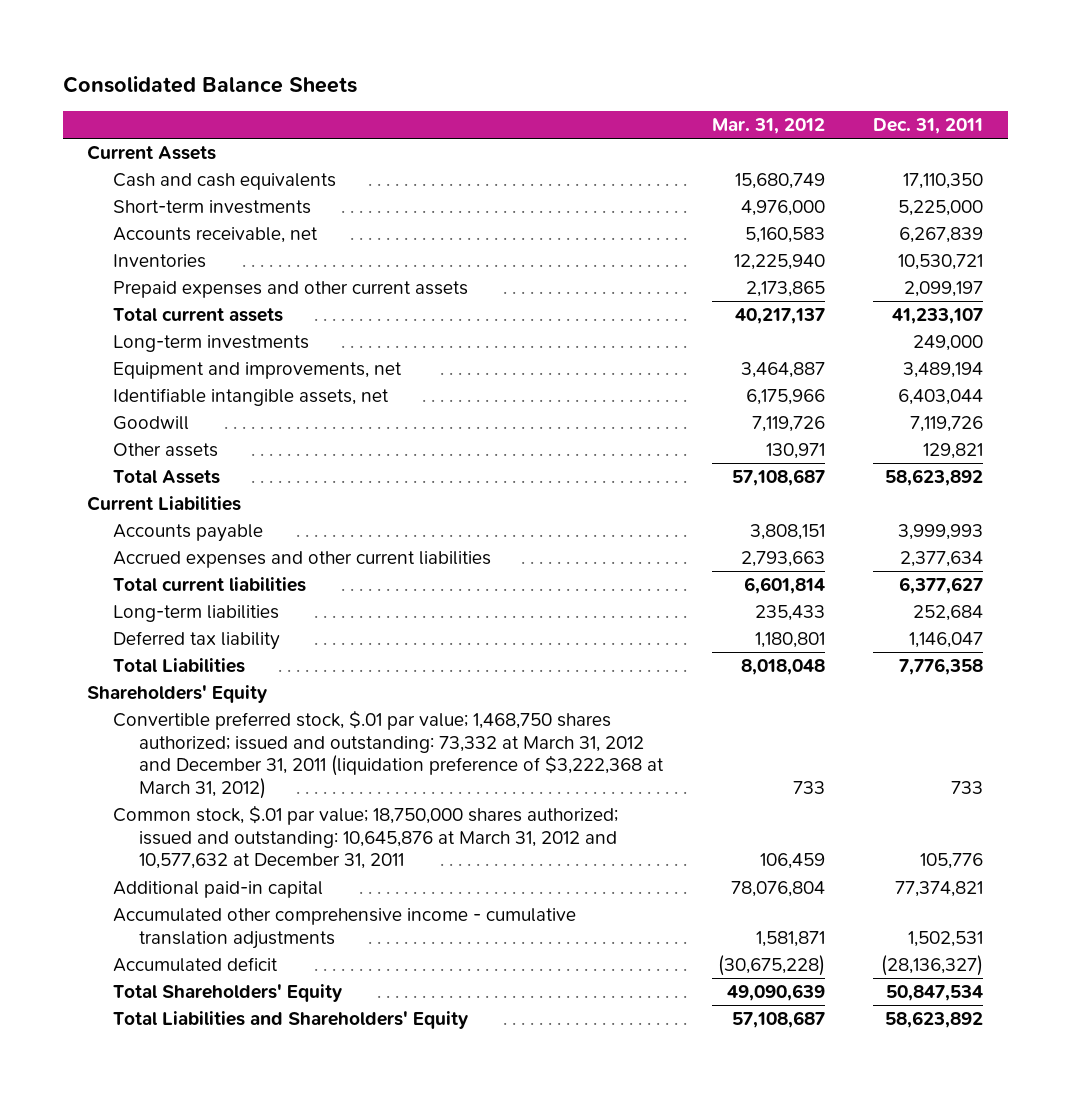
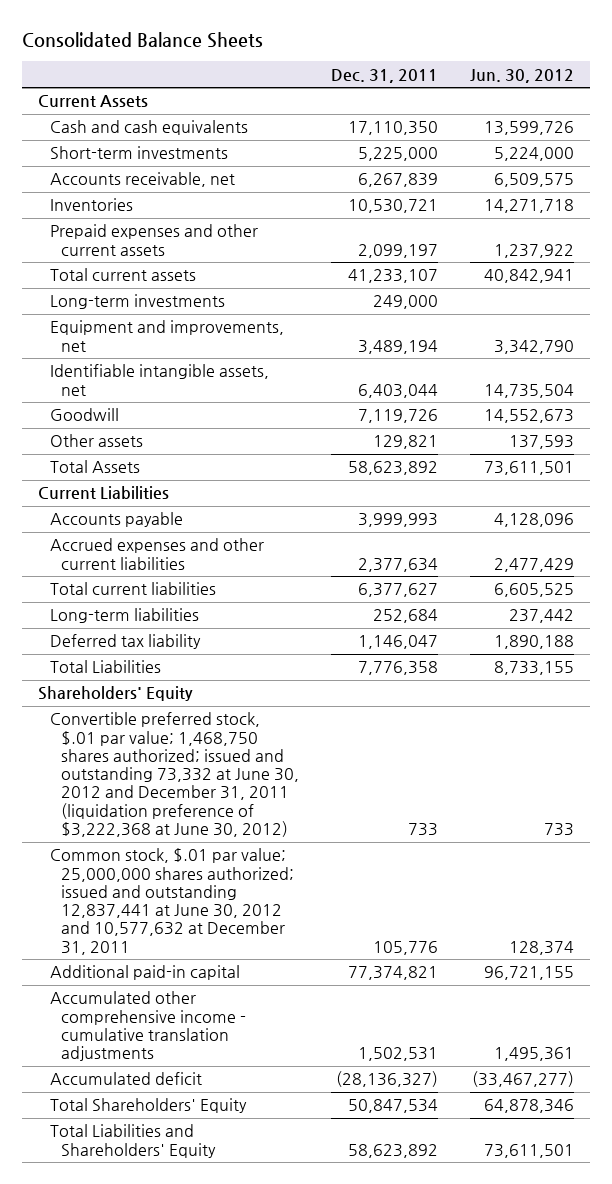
[711,118,825,135] Mar. 31, 2012 -> none
none -> [470,68,575,83] Jun. 30, 2012
[113,710,664,799] Convertible preferred stock, $.01 par value; 1,468,750 shares authorized; issued and outstanding: 73,332 at March 31, 2012 and December 31, 2011 (liquidation preference of $3,222,368 at March 31, 2012) -> [49,712,300,838] Convertible preferred stock, $.01 par value; 1,468,750 shares authorized; issued and outstanding 73,332 at June 30, 2012 and December 31, 2011 (liquidation preference of $3,222,368 at June 30, 2012)
[113,805,619,870] Common stock, $.01 par value; 18,750,000 shares authorized; issued and outstanding: 10,645,876 at March 31, 2012 and 10,577,632 at December 31, 2011 -> [49,848,295,955] Common stock, $.01 par value; 25,000,000 shares authorized; issued and outstanding 12,837,441 at June 30, 2012 and 10,577,632 at December 31, 2011

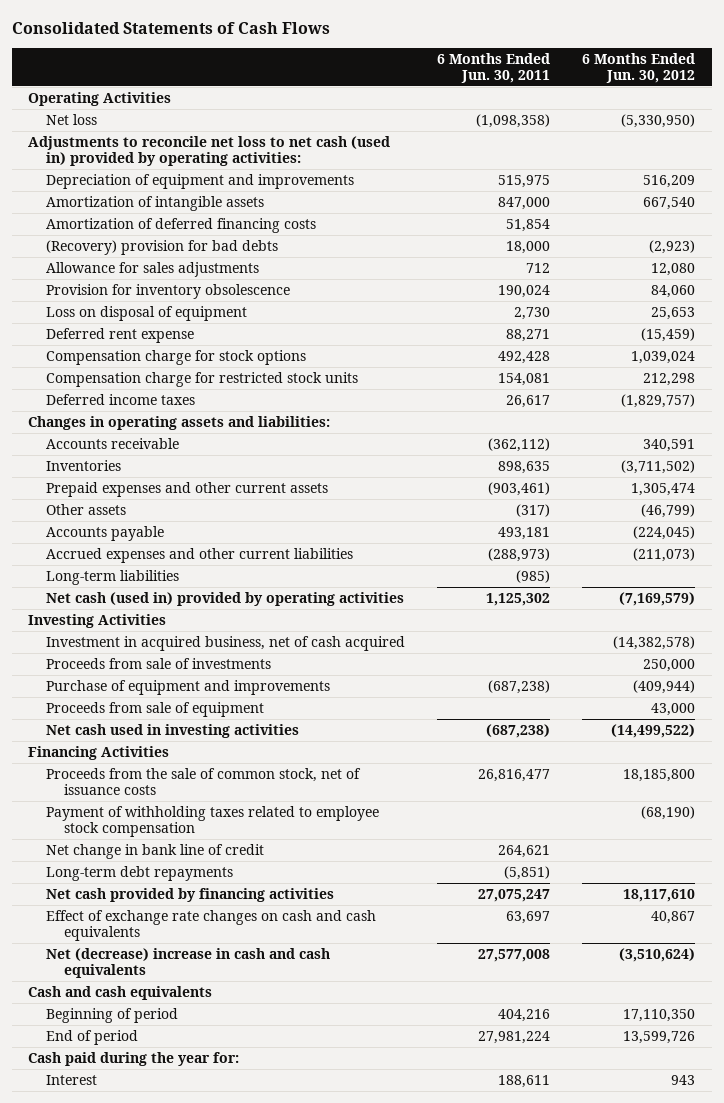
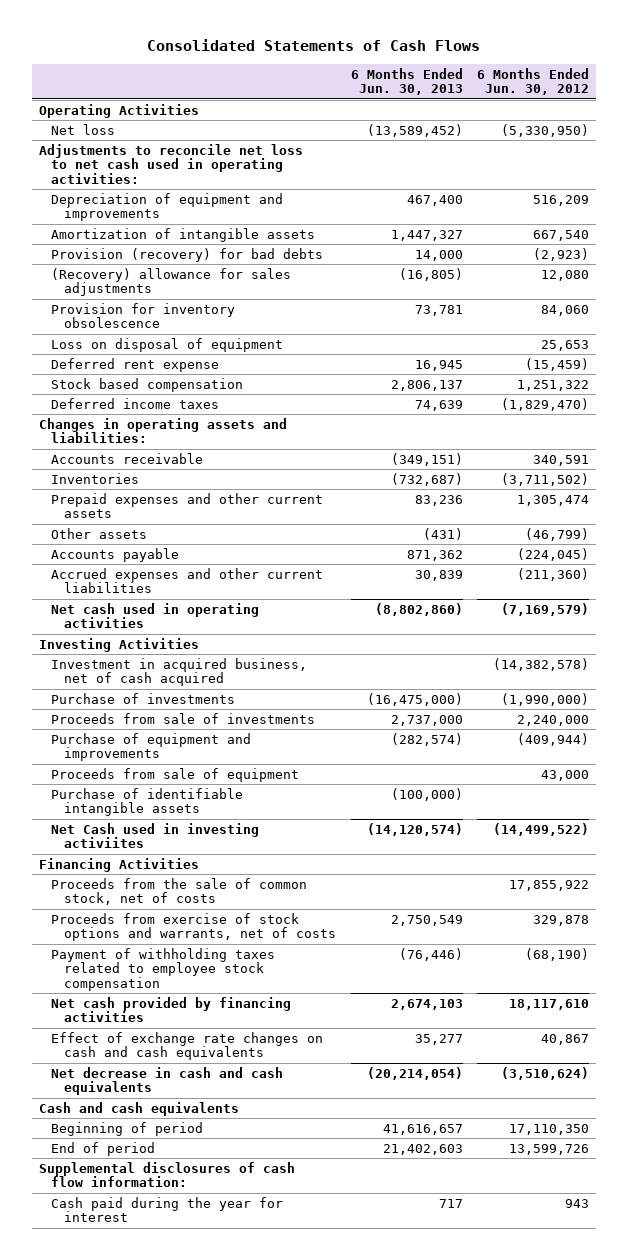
[437,52,551,83] 6 Months Ended Jun. 30, 2011 -> none
none -> [350,67,463,96] 6 Months Ended Jun. 30, 2013
[28,136,391,167] Adjustments to reconcile net loss to net cash (used in) provided by operating activities: -> [38,143,303,184] Adjustments to reconcile net loss to net cash used in operating activities:
[46,218,317,234] Amortization of deferred financing costs -> none
[46,240,279,256] (Recovery) provision for bad debts -> [51,247,324,262] Provision (recovery) for bad debts
[46,262,260,278] Allowance for sales adjustments -> [51,267,292,297] (Recovery) allowance for sales adjustments
[46,350,307,366] Compensation charge for stock options -> none
[46,372,359,388] Compensation charge for restricted stock units -> none
none -> [51,377,244,392] Stock based compensation
[621,394,696,409] (1,829,757) -> [500,397,589,411] (1,829,470)
[46,570,180,586] Long-term liabilities -> none
[633,548,696,563] (211,073) -> [516,567,589,581] (211,360)
[46,592,405,607] Net cash (used in) provided by operating activities -> [51,602,260,629] Net cash used in operating activities
none -> [51,692,236,704] Purchase of investments
[643,659,696,673] 250,000 -> [516,714,589,726] 2,240,000
none -> [51,787,244,817] Purchase of identifiable intangible assets
[46,724,300,739] Net cash used in investing activities -> [51,822,260,849] Net Cash used in investing activiites
[46,768,362,796] Proceeds from the sale of common stock, net of issuance costs -> [51,877,308,906] Proceeds from the sale of common stock, net of costs
[623,769,696,783] 18,185,800 -> [508,879,589,891] 17,855,922
none -> [51,912,337,942] Proceeds from exercise of stock options and warrants, net of costs
[46,844,265,860] Net change in bank line of credit -> none
[46,866,234,882] Long-term debt repayments -> none
[46,948,331,979] Net (decrease) increase in cash and cash equivalents -> [51,1066,284,1096] Net decrease in cash and cash equivalents
[28,1052,240,1067] Cash paid during the year for: -> none
none -> [38,1161,295,1188] Supplemental disclosures of cash flow information:
[46,1075,98,1086] Interest -> [51,1196,284,1223] Cash paid during the year for interest

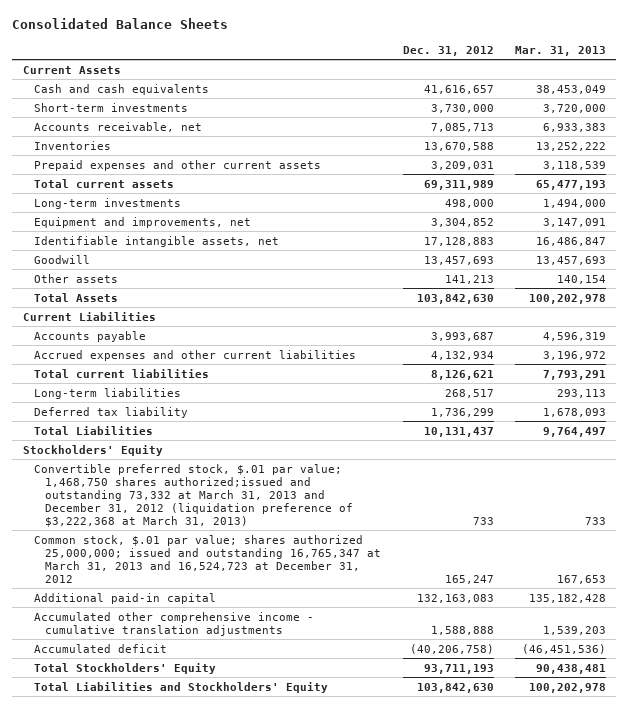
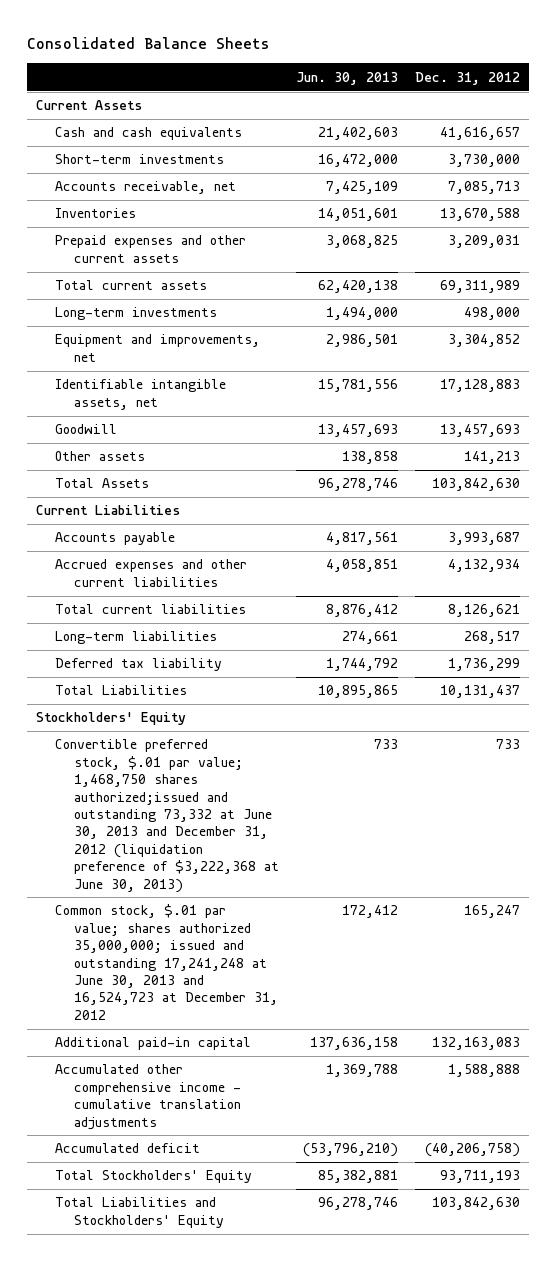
[514,45,606,56] Mar. 31, 2013 -> none
none -> [296,71,399,85] Jun. 30, 2013
[34,463,354,527] Convertible preferred stock, $.01 par value; 1,468,750 shares authorized;issued and outstanding 73,332 at March 31, 2013 and December 31, 2012 (liquidation preference of $3,222,368 at March 31, 2013) -> [54,739,280,893] Convertible preferred stock, $.01 par value; 1,468,750 shares authorized;issued and outstanding 73,332 at June 30, 2013 and December 31, 2012 (liquidation preference of $3,222,368 at June 30, 2013)
[34,534,382,583] Common stock, $.01 par value; shares authorized 25,000,000; issued and outstanding 16,765,347 at March 31, 2013 and 16,524,723 at December 31, 2012 -> [54,904,279,1020] Common stock, $.01 par value; shares authorized 35,000,000; issued and outstanding 17,241,248 at June 30, 2013 and 16,524,723 at December 31, 2012

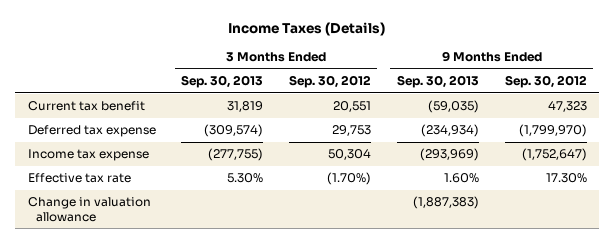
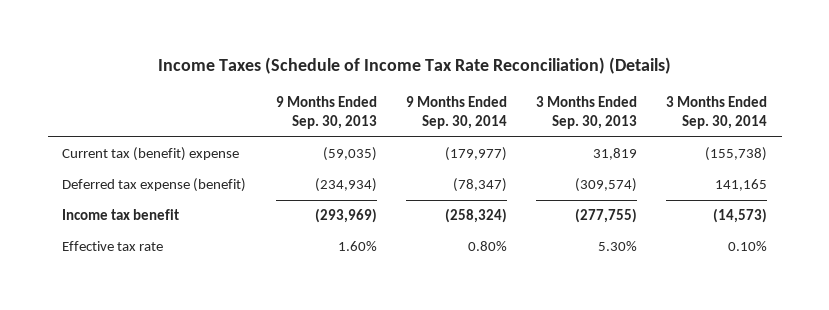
[228,22,386,37] Income Taxes (Details) -> [157,57,671,75] Income Taxes (Schedule of Income Tax Rate Reconciliation) (Details)
[289,75,372,89] Sep. 30, 2012 -> none
[504,75,587,89] Sep. 30, 2012 -> none
none -> [405,95,507,130] 9 Months Ended Sep. 30, 2014
none -> [665,95,767,130] 3 Months Ended Sep. 30, 2014
[27,101,145,112] Current tax benefit -> [62,147,240,162] Current tax (benefit) expense
[27,125,156,138] Deferred tax expense -> [62,178,247,193] Deferred tax expense (benefit)
[27,149,149,162] Income tax expense -> [62,209,180,221] Income tax benefit
[27,197,151,222] Change in valuation allowance -> none

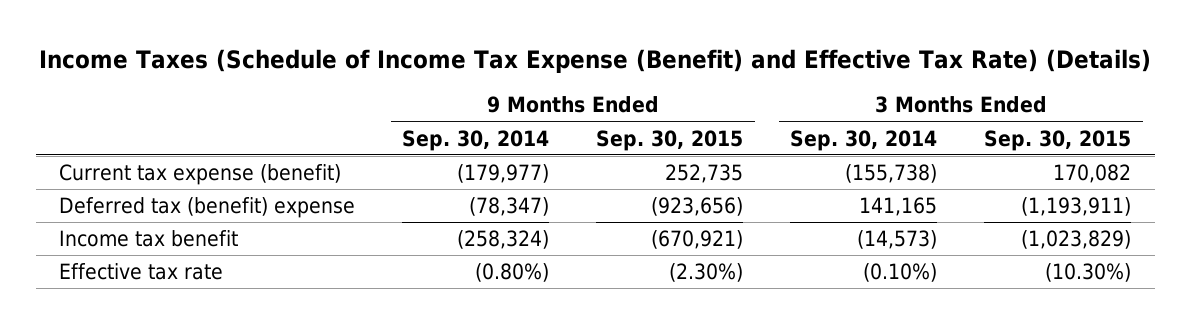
[157,57,671,75] Income Taxes (Schedule of Income Tax Rate Reconciliation) (Details) -> [39,48,1152,73] Income Taxes (Schedule of Income Tax Expense (Benefit) and Effective Tax Rate) (Details)
[275,95,377,130] 9 Months Ended Sep. 30, 2013 -> none
[535,95,637,130] 3 Months Ended Sep. 30, 2013 -> none
none -> [596,129,744,151] Sep. 30, 2015
none -> [984,129,1132,151] Sep. 30, 2015
[62,147,240,162] Current tax (benefit) expense -> [59,164,342,186] Current tax expense (benefit)
[62,178,247,193] Deferred tax expense (benefit) -> [59,197,356,219] Deferred tax (benefit) expense
[467,241,507,252] 0.80% -> [475,263,550,283] (0.80%)
[727,241,767,252] 0.10% -> [863,263,938,283] (0.10%)

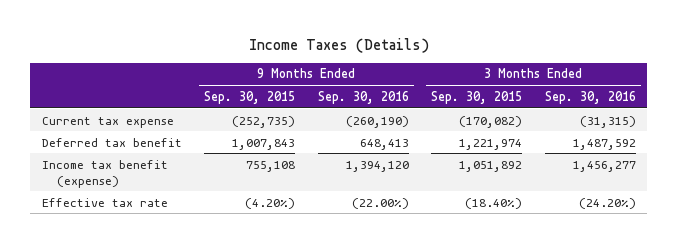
[39,48,1152,73] Income Taxes (Schedule of Income Tax Expense (Benefit) and Effective Tax Rate) (Details) -> [248,38,429,54] Income Taxes (Details)
[402,129,550,151] Sep. 30, 2014 -> none
[790,129,938,151] Sep. 30, 2014 -> none
none -> [317,90,409,104] Sep. 30, 2016
none -> [544,90,636,104] Sep. 30, 2016
[59,164,342,186] Current tax expense (benefit) -> [41,116,174,128] Current tax expense
[665,164,744,184] 252,735 -> [232,115,296,128] (252,735)
[1053,164,1132,184] 170,082 -> [459,115,523,128] (170,082)
[59,197,356,219] Deferred tax (benefit) expense -> [41,137,182,147] Deferred tax benefit
[651,197,744,217] (923,656) -> [232,138,296,150] 1,007,843
[1021,197,1132,217] (1,193,911) -> [459,138,523,150] 1,221,974
[59,230,239,248] Income tax benefit -> [41,159,168,188] Income tax benefit (expense)
[651,230,744,250] (670,921) -> [246,160,296,172] 755,108
[1021,230,1132,250] (1,023,829) -> [459,160,523,172] 1,051,892
[669,263,744,283] (2.30%) -> [245,197,296,209] (4.20%)
[1045,263,1132,283] (10.30%) -> [465,197,523,209] (18.40%)

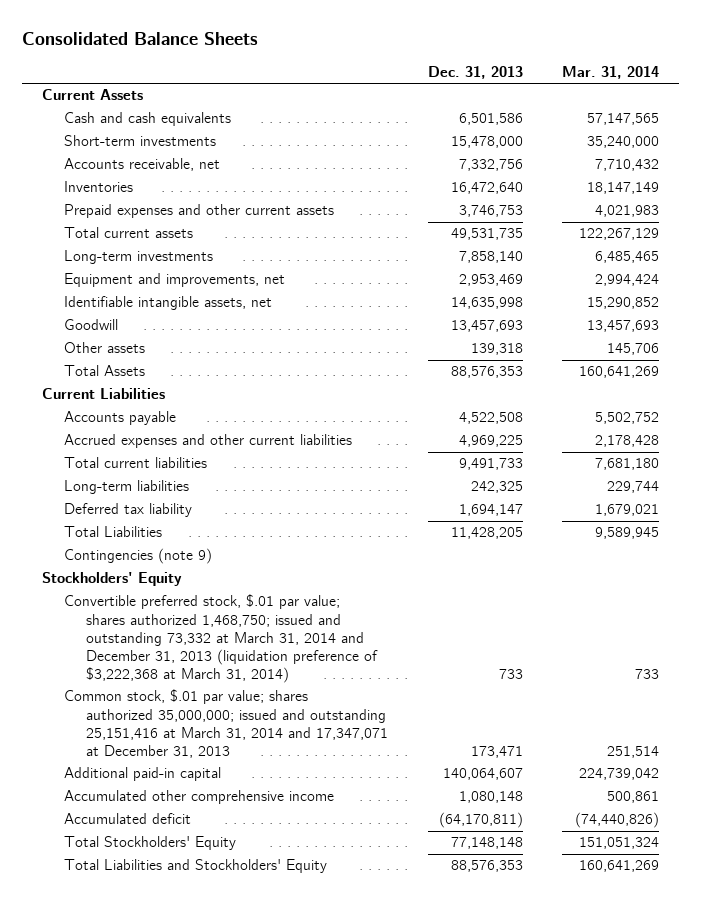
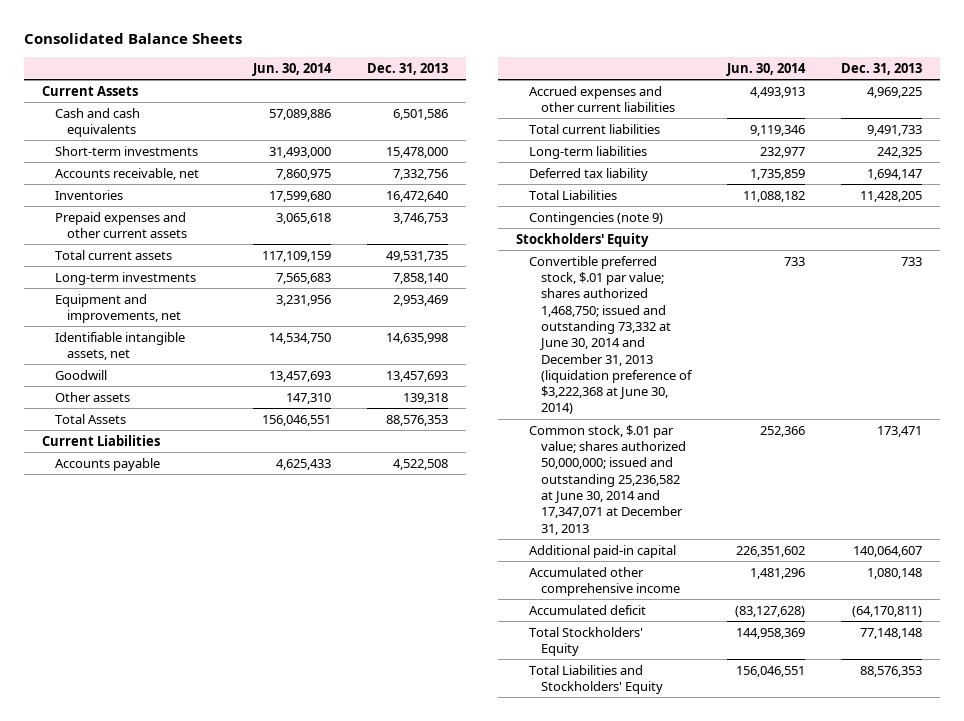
[562,65,660,79] Mar. 31, 2014 -> none
none -> [252,62,333,76] Jun. 30, 2014
[63,594,379,683] Convertible preferred stock, $.01 par value; shares authorized 1,468,750; issued and outstanding 73,332 at March 31, 2014 and December 31, 2013 (liquidation preference of $3,222,368 at March 31, 2014) -> [528,255,694,415] Convertible preferred stock, $.01 par value; shares authorized 1,468,750; issued and outstanding 73,332 at June 30, 2014 and December 31, 2013 (liquidation preference of $3,222,368 at June 30, 2014)
[63,689,389,758] Common stock, $.01 par value; shares authorized 35,000,000; issued and outstanding 25,151,416 at March 31, 2014 and 17,347,071 at December 31, 2013 -> [528,424,687,535] Common stock, $.01 par value; shares authorized 50,000,000; issued and outstanding 25,236,582 at June 30, 2014 and 17,347,071 at December 31, 2013

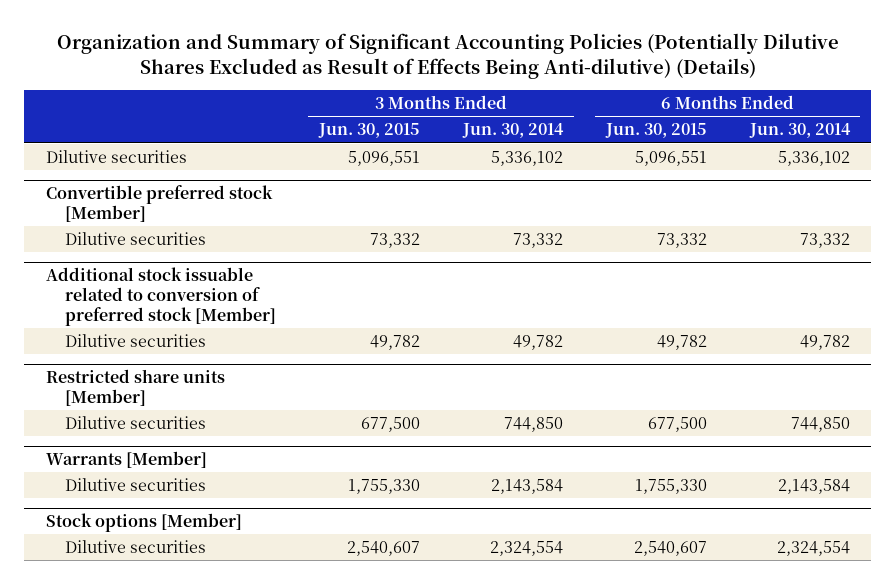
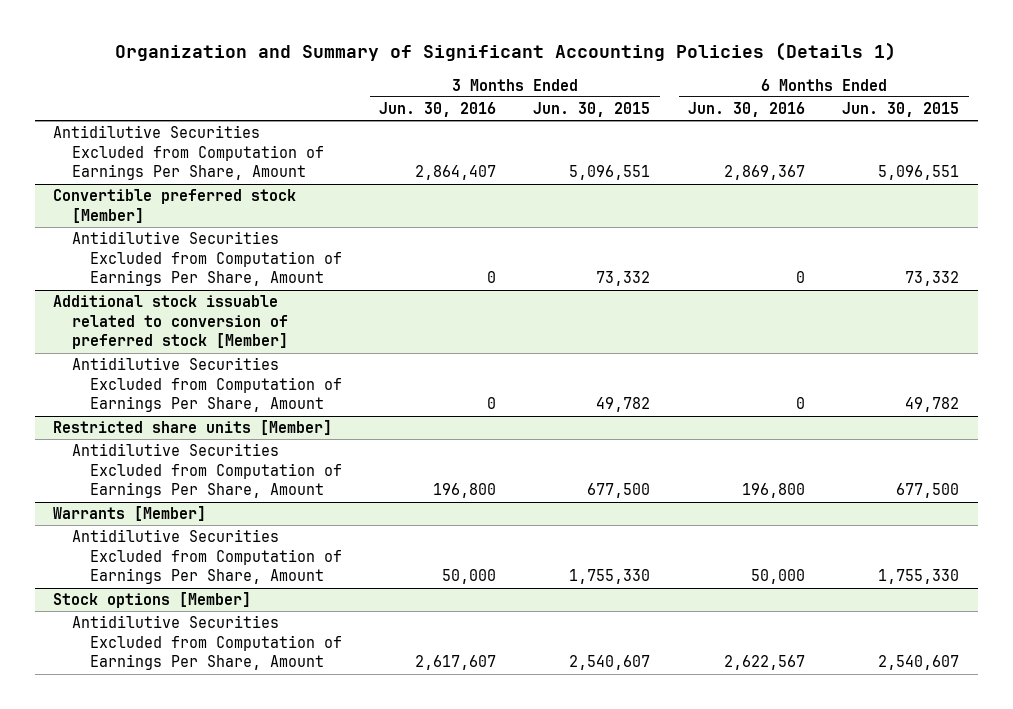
[56,33,839,80] Organization and Summary of Significant Accounting Policies (Potentially Dilutive Shares Excluded as Result of Effects Being Anti-dilutive) (Details) -> [115,42,897,62] Organization and Summary of Significant Accounting Policies (Details 1)
[461,123,564,139] Jun. 30, 2014 -> none
[748,123,851,139] Jun. 30, 2014 -> none
none -> [379,102,497,118] Jun. 30, 2016
none -> [687,102,805,118] Jun. 30, 2016
[45,149,187,163] Dilutive securities -> [53,125,324,181] Antidilutive Securities Excluded from Computation of Earnings Per Share, Amount
[64,231,206,245] Dilutive securities -> [71,231,342,287] Antidilutive Securities Excluded from Computation of Earnings Per Share, Amount
[64,333,206,347] Dilutive securities -> [71,357,342,413] Antidilutive Securities Excluded from Computation of Earnings Per Share, Amount
[64,415,206,429] Dilutive securities -> [71,443,342,499] Antidilutive Securities Excluded from Computation of Earnings Per Share, Amount
[64,477,206,491] Dilutive securities -> [71,529,342,585] Antidilutive Securities Excluded from Computation of Earnings Per Share, Amount
[64,539,206,553] Dilutive securities -> [71,615,342,671] Antidilutive Securities Excluded from Computation of Earnings Per Share, Amount

